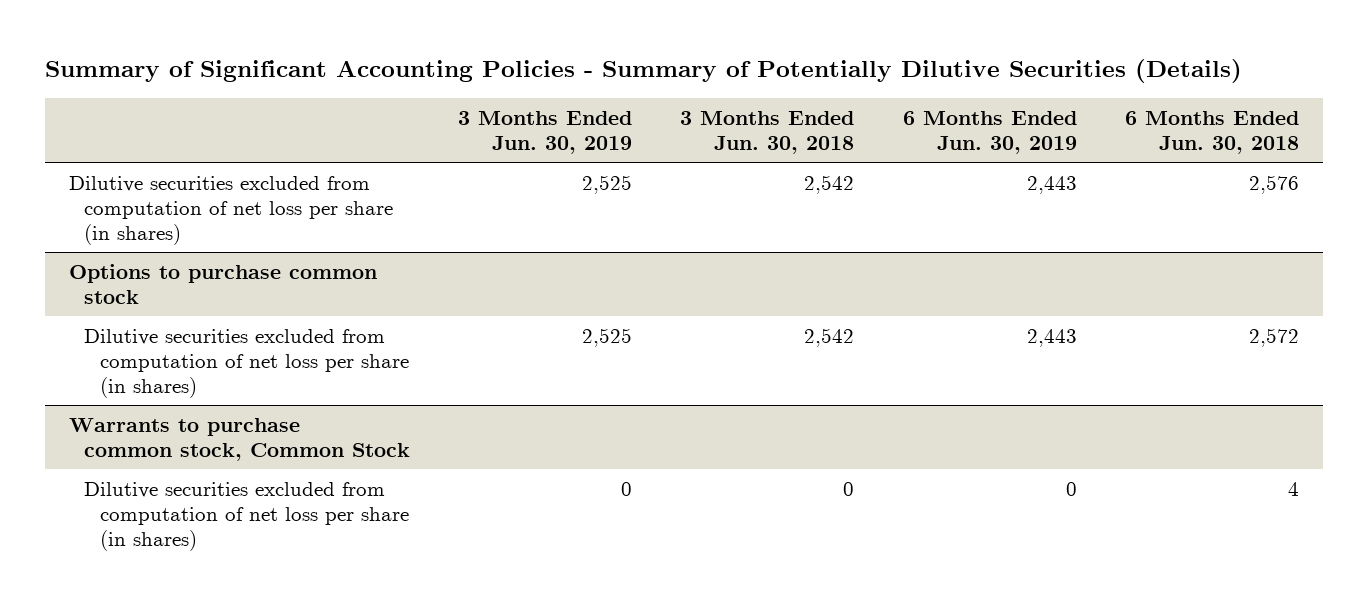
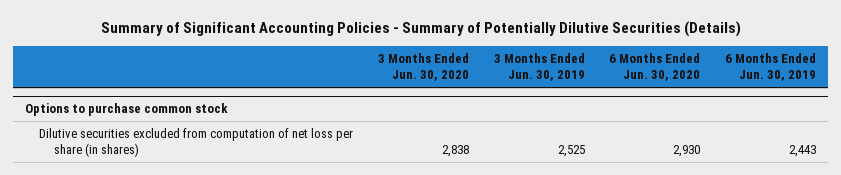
[680,111,855,155] 3 Months Ended Jun. 30, 2018 -> none
[1124,111,1299,155] 6 Months Ended Jun. 30, 2018 -> none
none -> [378,53,470,82] 3 Months Ended Jun. 30, 2020
none -> [609,53,701,82] 6 Months Ended Jun. 30, 2020
[68,175,394,245] Dilutive securities excluded from computation of net loss per share (in shares) -> none
[68,417,411,461] Warrants to purchase common stock, Common Stock -> none
[84,481,409,551] Dilutive securities excluded from computation of net loss per share (in shares) -> none

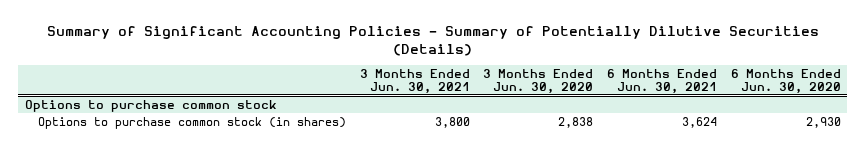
[493,53,585,82] 3 Months Ended Jun. 30, 2019 -> none
[724,53,816,82] 6 Months Ended Jun. 30, 2019 -> none
none -> [359,68,470,94] 3 Months Ended Jun. 30, 2021
none -> [607,68,718,94] 6 Months Ended Jun. 30, 2021
[39,127,354,158] Dilutive securities excluded from computation of net loss per share (in shares) -> [38,116,347,129] Options to purchase common stock (in shares)

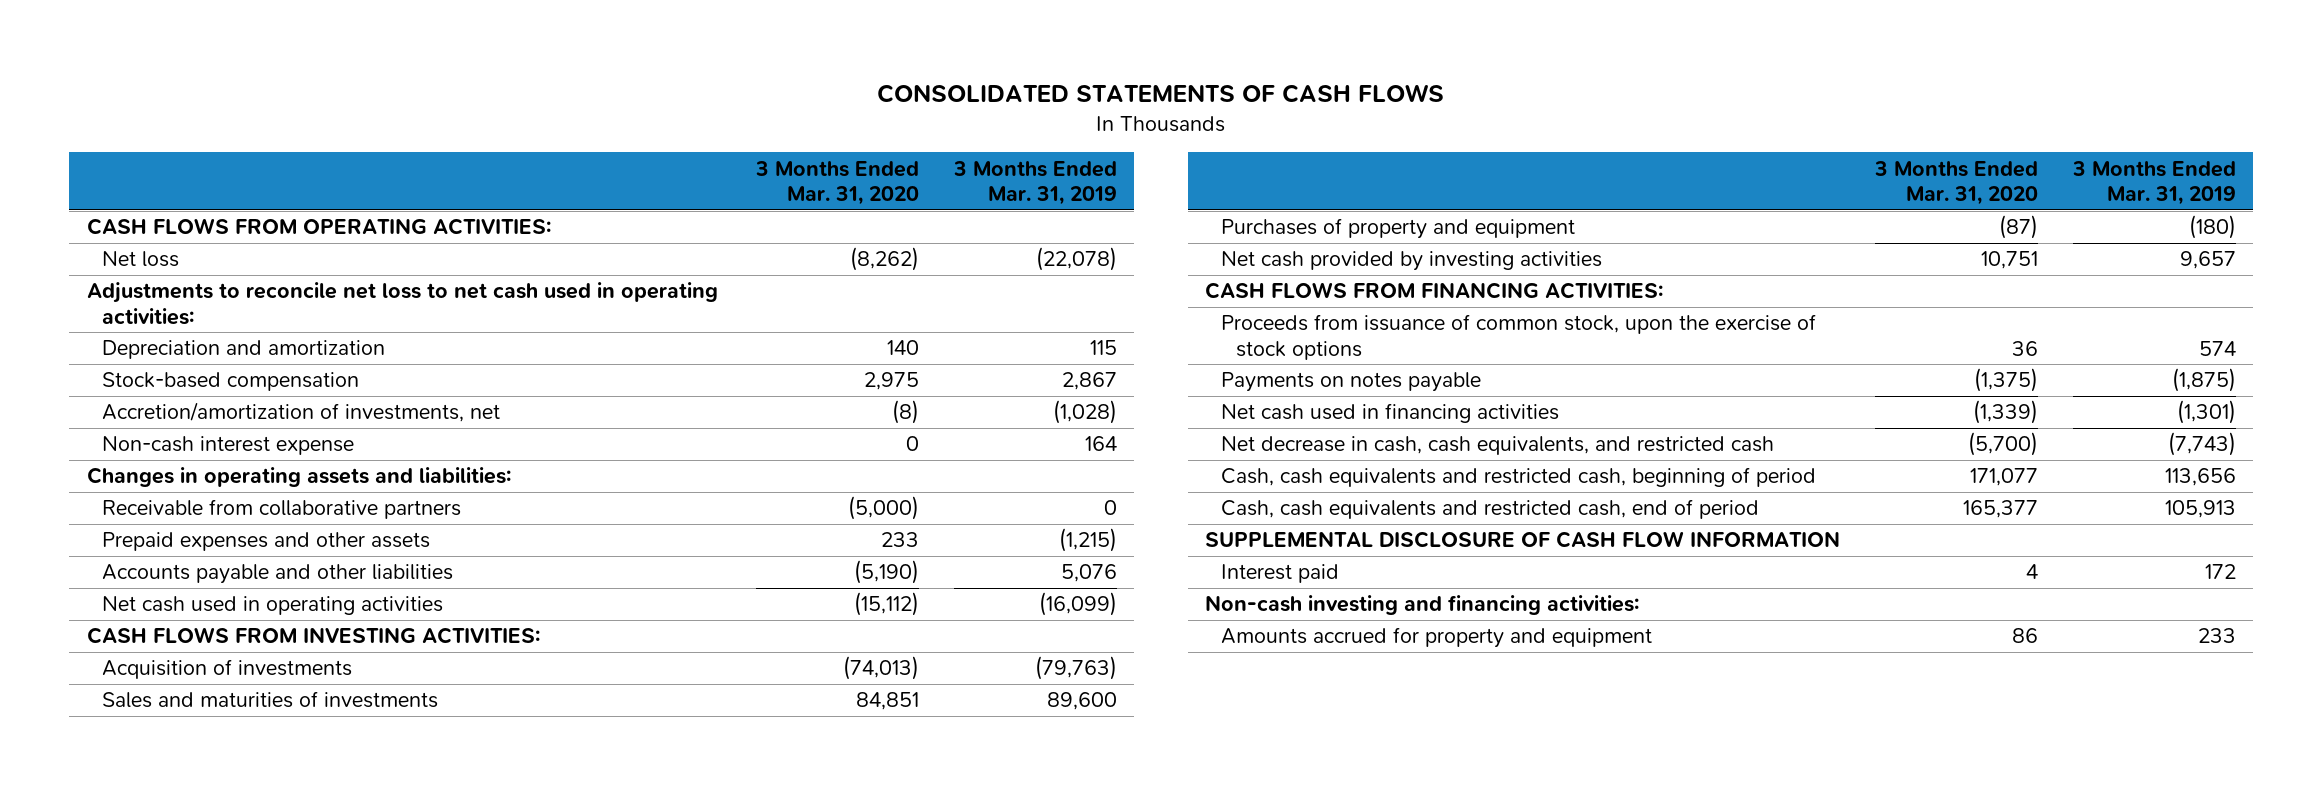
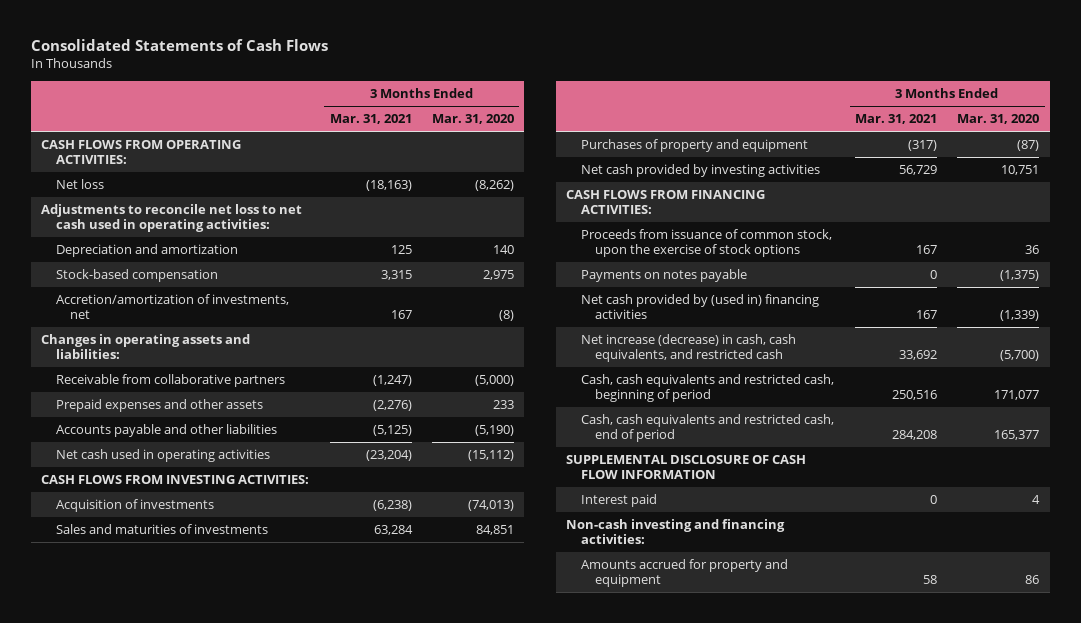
[877,84,1445,104] CONSOLIDATED STATEMENTS OF CASH FLOWS -> [30,38,328,51] Consolidated Statements of Cash Flows
[953,160,1118,206] 3 Months Ended Mar. 31, 2019 -> none
none -> [329,114,412,125] Mar. 31, 2021
[102,436,355,456] Non-cash interest expense -> none
[1220,403,1559,424] Net cash used in financing activities -> [580,294,819,320] Net cash provided by (used in) financing activities
[1220,436,1774,456] Net decrease in cash, cash equivalents, and restricted cash -> [580,334,796,363] Net increase (decrease) in cash, cash equivalents, and restricted cash

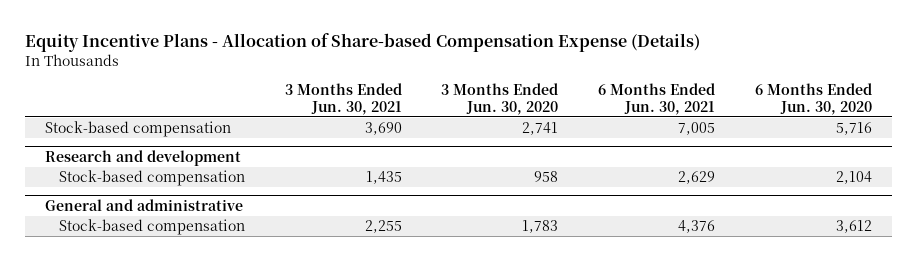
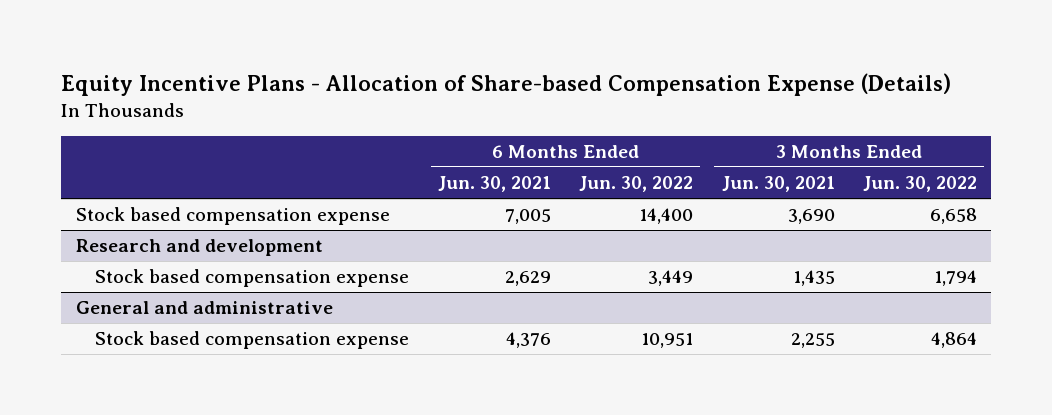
[441,82,559,115] 3 Months Ended Jun. 30, 2020 -> none
[754,82,872,115] 6 Months Ended Jun. 30, 2020 -> none
none -> [579,175,694,192] Jun. 30, 2022
none -> [862,175,977,192] Jun. 30, 2022
[45,121,232,138] Stock-based compensation -> [75,207,390,226] Stock based compensation expense
[58,170,245,187] Stock-based compensation -> [95,269,410,288] Stock based compensation expense
[58,219,245,236] Stock-based compensation -> [95,331,410,350] Stock based compensation expense

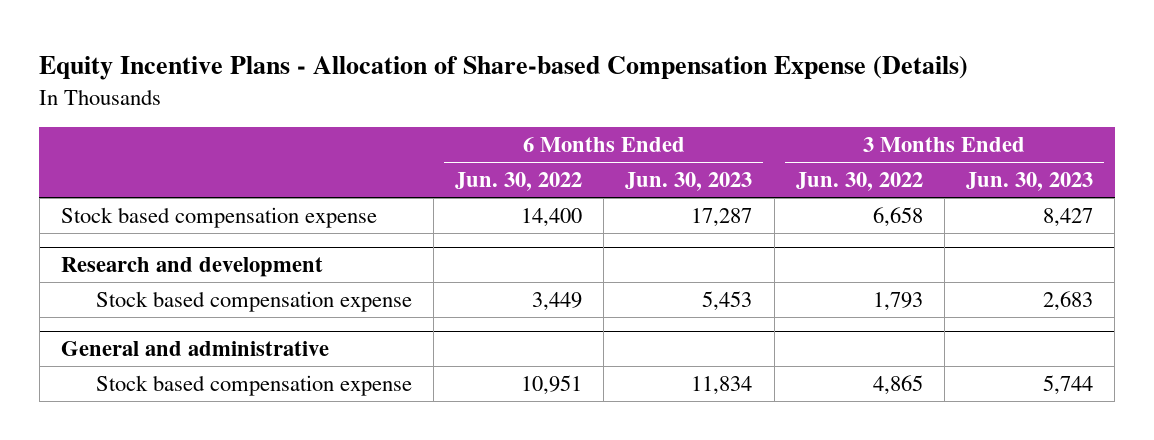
[437,175,551,192] Jun. 30, 2021 -> none
[721,175,835,192] Jun. 30, 2021 -> none
none -> [625,172,753,192] Jun. 30, 2023
none -> [965,172,1093,192] Jun. 30, 2023
[933,270,977,287] 1,794 -> [872,291,923,311] 1,793
[930,332,977,349] 4,864 -> [872,374,923,395] 4,865

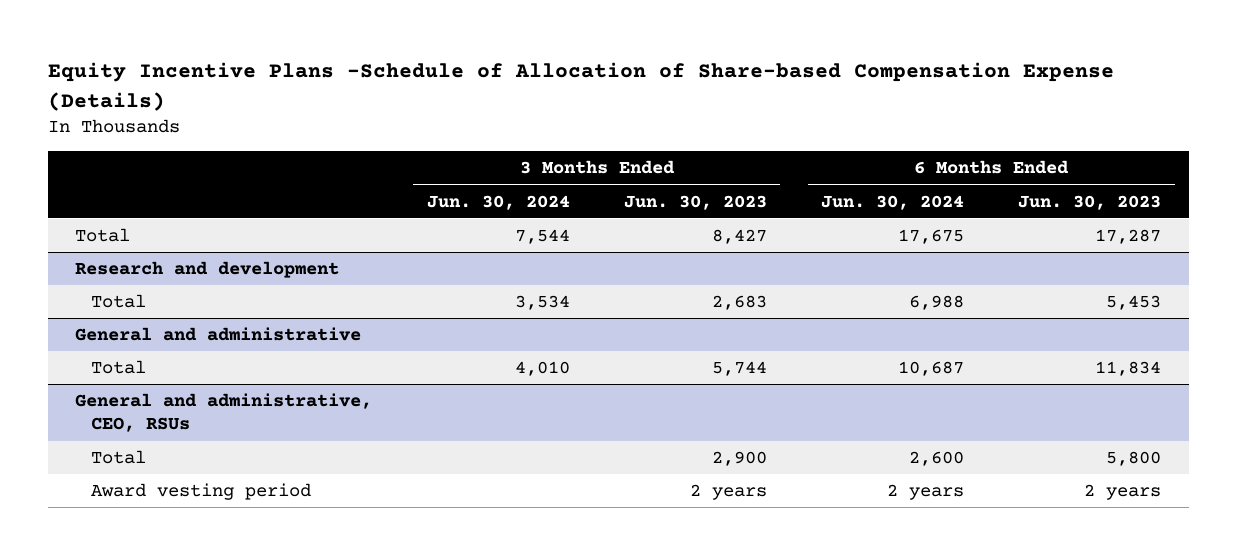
[39,56,969,81] Equity Incentive Plans - Allocation of Share-based Compensation Expense (Details) -> [48,62,1115,111] Equity Incentive Plans -Schedule of Allocation of Share-based Compensation Expense (Details)
[455,172,583,192] Jun. 30, 2022 -> none
[795,172,923,192] Jun. 30, 2022 -> none
none -> [426,194,570,210] Jun. 30, 2024
none -> [821,194,965,210] Jun. 30, 2024
[60,206,377,228] Stock based compensation expense -> [75,228,131,243] Total
[96,290,413,312] Stock based compensation expense -> [90,294,146,309] Total
[96,374,413,396] Stock based compensation expense -> [90,360,146,375] Total
none -> [75,393,373,433] General and administrative, CEO, RSUs
none -> [90,450,146,465] Total
none -> [90,483,311,501] Award vesting period

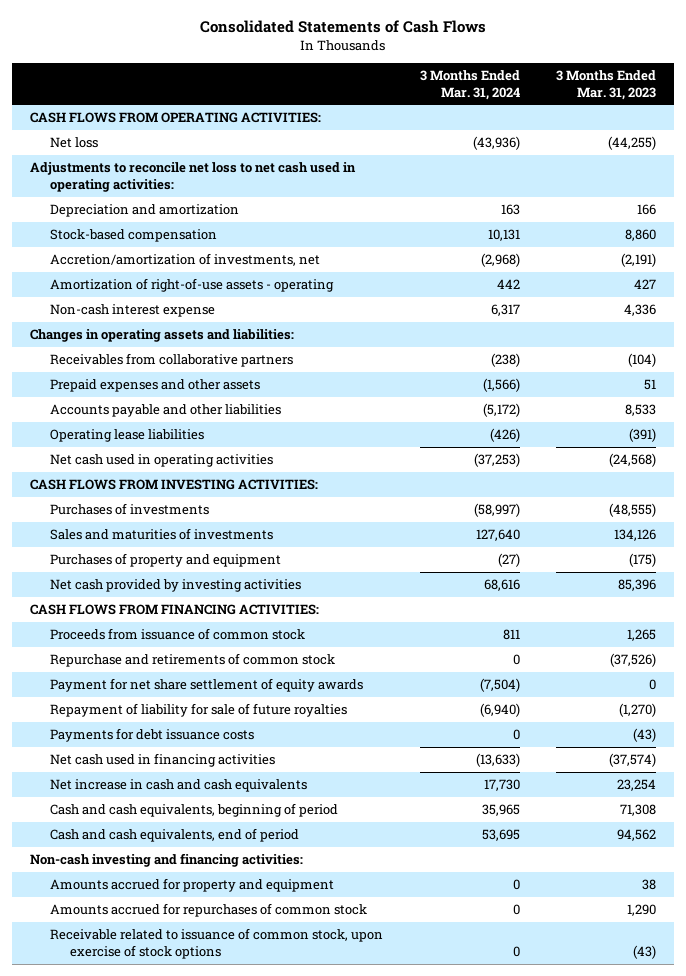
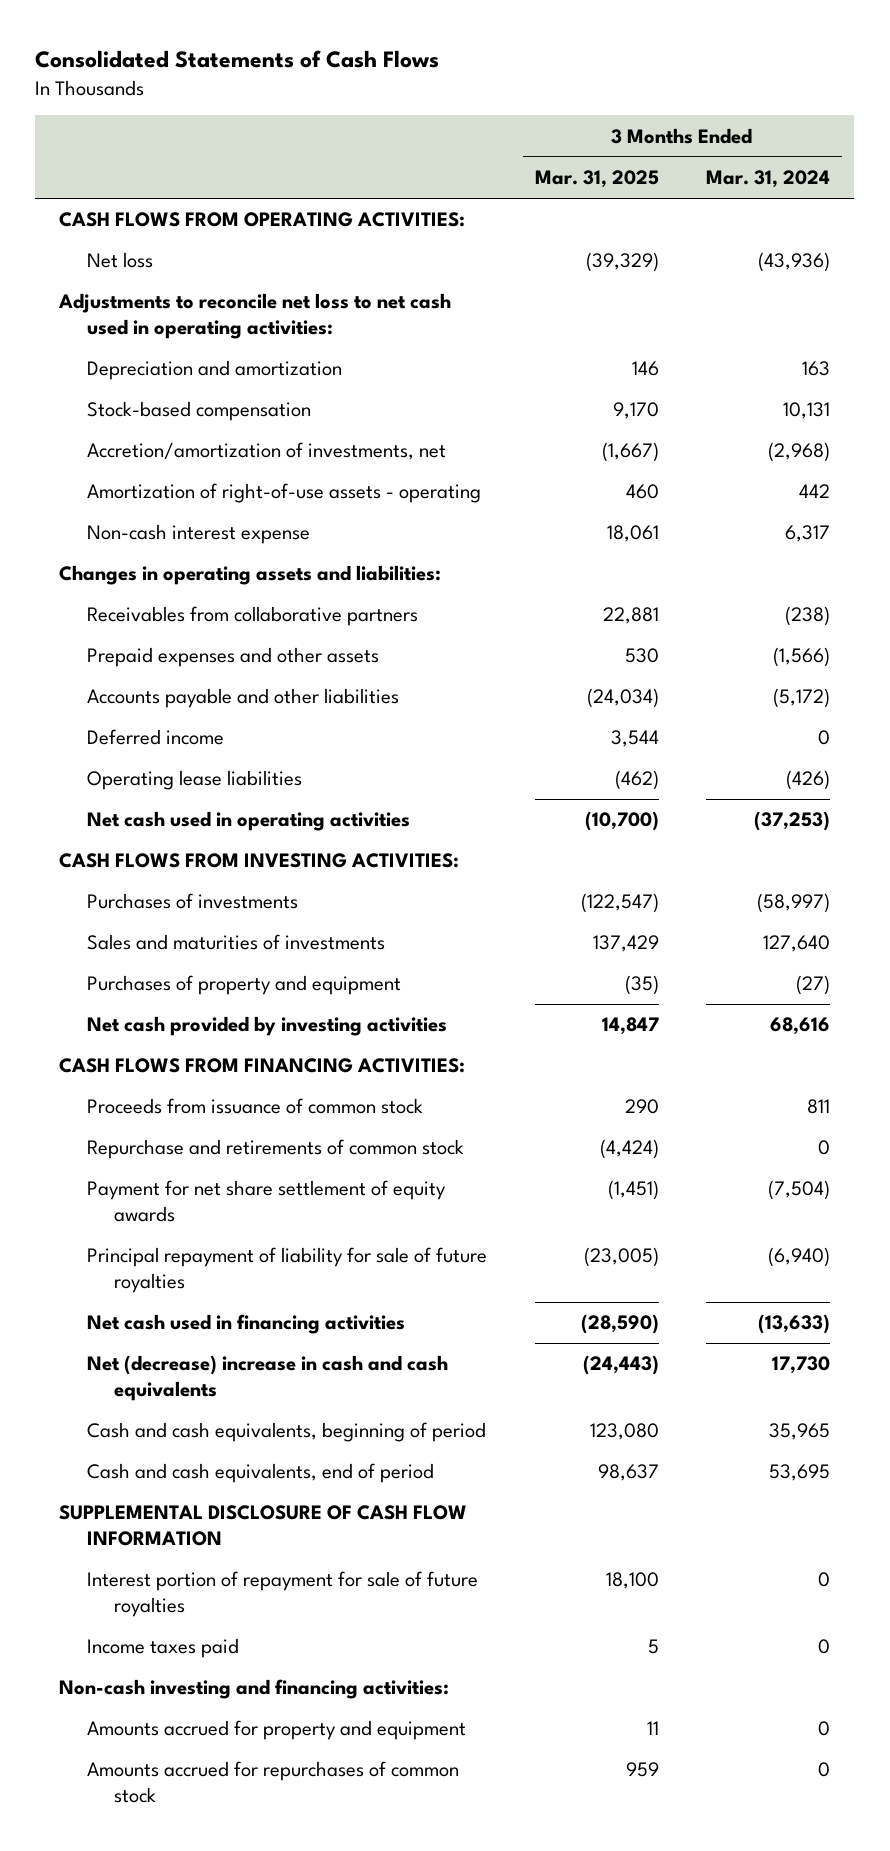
[555,69,656,100] 3 Months Ended Mar. 31, 2023 -> none
none -> [534,170,659,189] Mar. 31, 2025
none -> [86,729,224,746] Deferred income
[50,728,255,743] Payments for debt issuance costs -> none
[50,703,348,718] Repayment of liability for sale of future royalties -> [86,1247,487,1294] Principal repayment of liability for sale of future royalties
[50,779,308,793] Net increase in cash and cash equivalents -> [86,1355,448,1402] Net (decrease) increase in cash and cash equivalents
none -> [59,1505,468,1547] SUPPLEMENTAL DISCLOSURE OF CASH FLOW INFORMATION
none -> [86,1571,478,1618] Interest portion of repayment for sale of future royalties
none -> [86,1638,239,1659] Income taxes paid
[50,928,384,959] Receivable related to issuance of common stock, upon exercise of stock options -> none

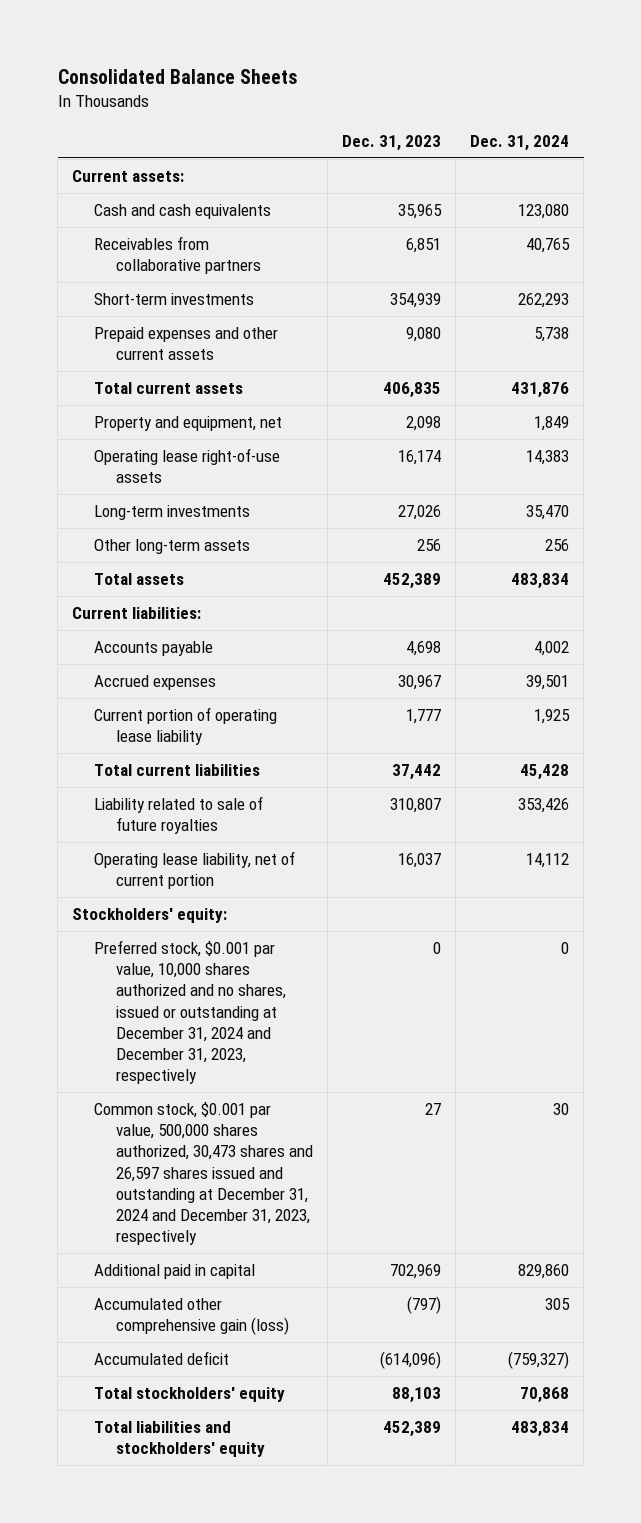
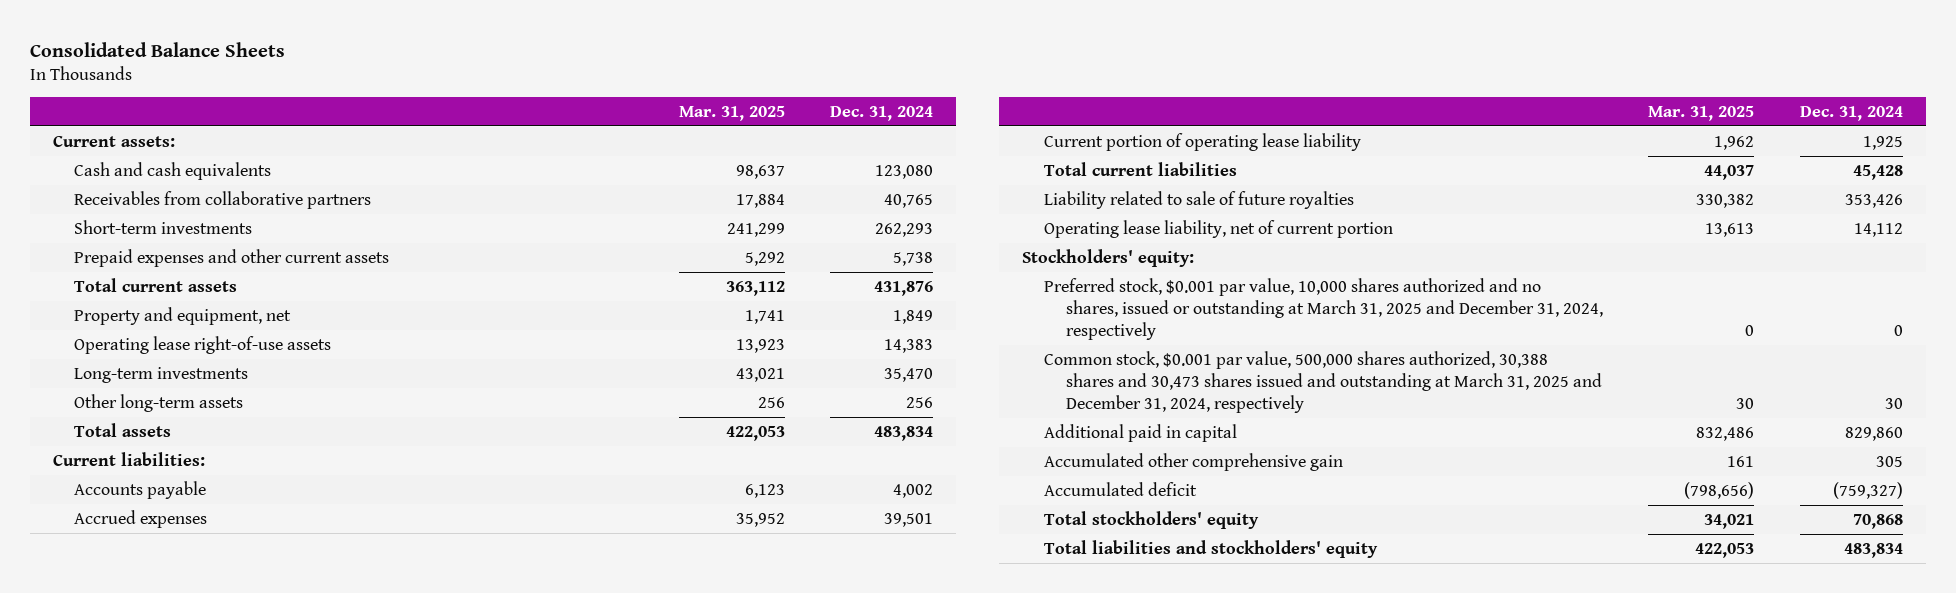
[341,134,441,151] Dec. 31, 2023 -> none
none -> [678,105,785,121] Mar. 31, 2025
[93,940,286,1085] Preferred stock, $0.001 par value, 10,000 shares authorized and no shares, issued or outstanding at December 31, 2024 and December 31, 2023, respectively -> [1043,277,1603,340] Preferred stock, $0.001 par value, 10,000 shares authorized and no shares, issued or outstanding at March 31, 2025 and December 31, 2024, respectively
[93,1102,313,1246] Common stock, $0.001 par value, 500,000 shares authorized, 30,473 shares and 26,597 shares issued and outstanding at December 31, 2024 and December 31, 2023, respectively -> [1043,350,1602,413] Common stock, $0.001 par value, 500,000 shares authorized, 30,388 shares and 30,473 shares issued and outstanding at March 31, 2025 and December 31, 2024, respectively
[93,1298,289,1336] Accumulated other comprehensive gain (loss) -> [1043,452,1343,471] Accumulated other comprehensive gain

